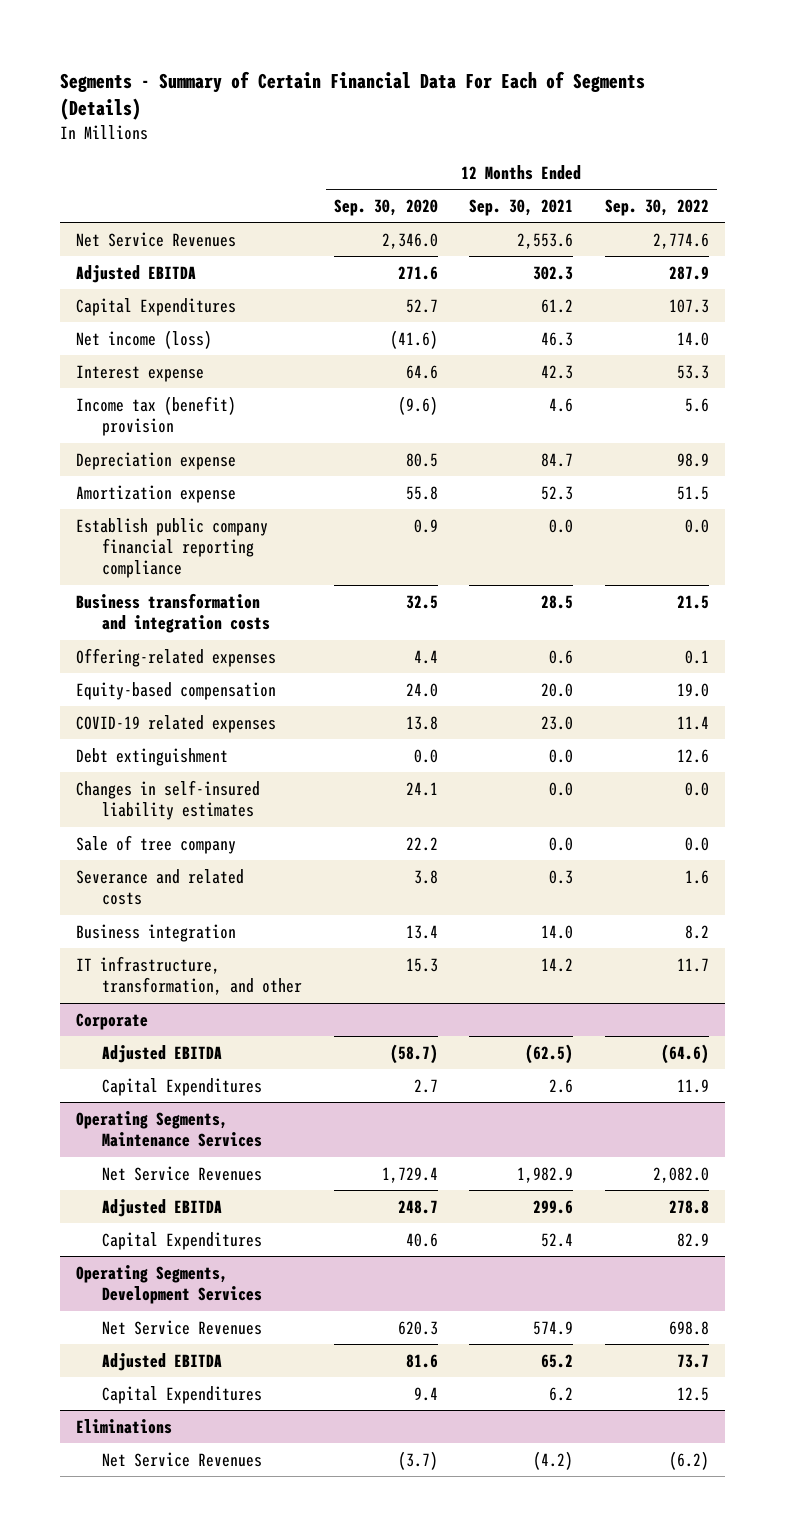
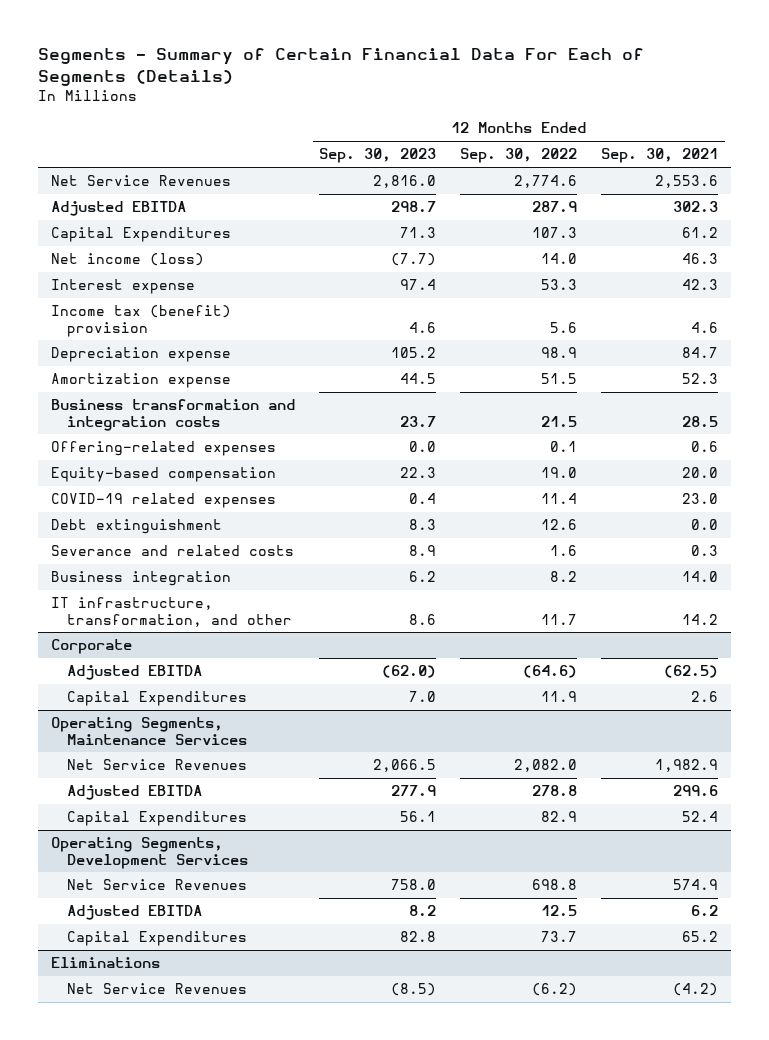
[333,198,438,216] Sep. 30, 2020 -> none
none -> [318,148,436,164] Sep. 30, 2023
[76,517,269,579] Establish public company financial reporting compliance -> none
[76,779,261,821] Changes in self-insured liability estimates -> none
[76,834,237,854] Sale of tree company -> none
[541,1353,574,1368] 65.2 -> [691,905,719,917] 6.2
[677,1353,710,1368] 73.7 -> [541,905,578,917] 12.5
[549,1386,574,1401] 6.2 -> [682,931,719,943] 65.2
[677,1386,710,1401] 12.5 -> [541,931,578,943] 73.7

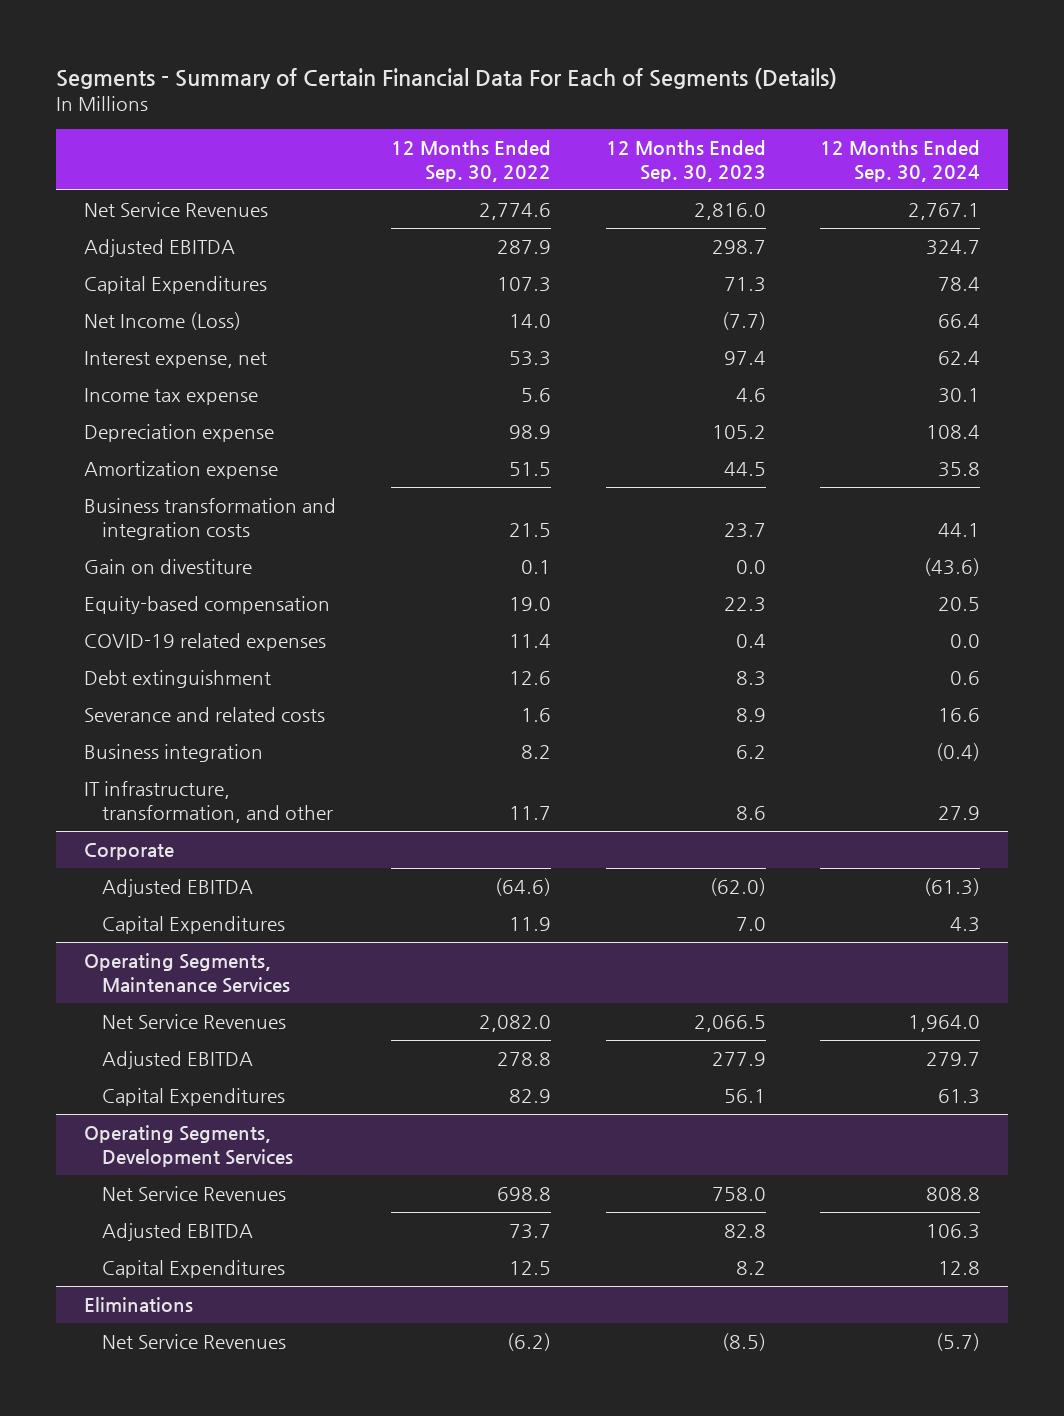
[601,148,719,164] Sep. 30, 2021 -> none
none -> [820,140,981,182] 12 Months Ended Sep. 30, 2024
[50,253,204,267] Net income (loss) -> [83,311,241,330] Net Income (Loss)
[50,279,195,295] Interest expense -> [83,350,267,368] Interest expense, net
[50,305,231,337] Income tax (benefit) provision -> [83,387,258,405] Income tax expense
[50,441,276,457] Offering-related expenses -> none
none -> [83,558,252,574] Gain on divestiture
[408,905,436,917] 8.2 -> [723,1223,766,1238] 82.8
[541,905,578,917] 12.5 -> [508,1223,551,1239] 73.7
[399,931,436,943] 82.8 -> [735,1260,766,1275] 8.2
[541,931,578,943] 73.7 -> [508,1260,551,1275] 12.5

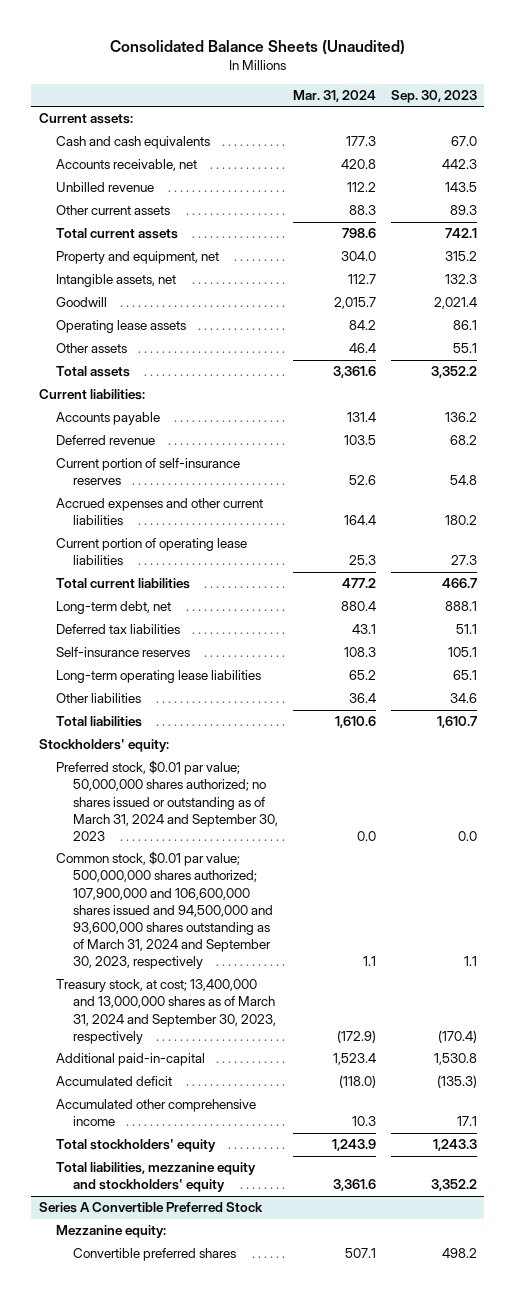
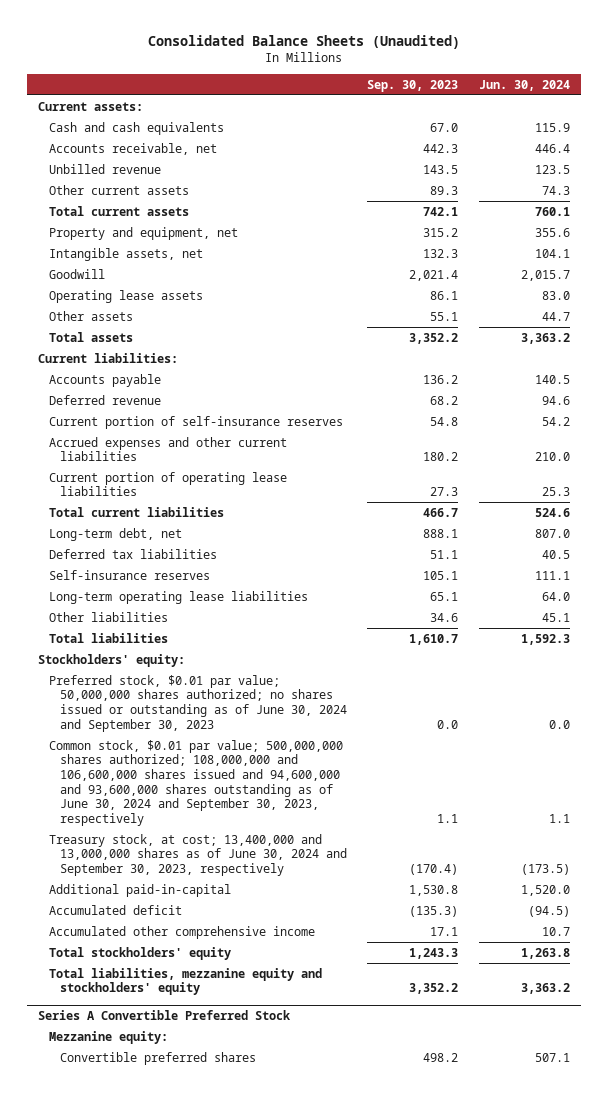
[292,90,376,103] Mar. 31, 2024 -> none
none -> [479,79,571,91] Jun. 30, 2024
[55,760,278,841] Preferred stock, $0.01 par value; 50,000,000 shares authorized; no shares issued or outstanding as of March 31, 2024 and September 30, 2023 -> [48,674,347,732] Preferred stock, $0.01 par value; 50,000,000 shares authorized; no shares issued or outstanding as of June 30, 2024 and September 30, 2023
[55,851,273,970] Common stock, $0.01 par value; 500,000,000 shares authorized; 107,900,000 and 106,600,000 shares issued and 94,500,000 and 93,600,000 shares outstanding as of March 31, 2024 and September 30, 2023, respectively -> [48,739,343,827] Common stock, $0.01 par value; 500,000,000 shares authorized; 108,000,000 and 106,600,000 shares issued and 94,600,000 and 93,600,000 shares outstanding as of June 30, 2024 and September 30, 2023, respectively
[55,979,276,1044] Treasury stock, at cost; 13,400,000 and 13,000,000 shares as of March 31, 2024 and September 30, 2023, respectively -> [48,833,347,877] Treasury stock, at cost; 13,400,000 and 13,000,000 shares as of June 30, 2024 and September 30, 2023, respectively

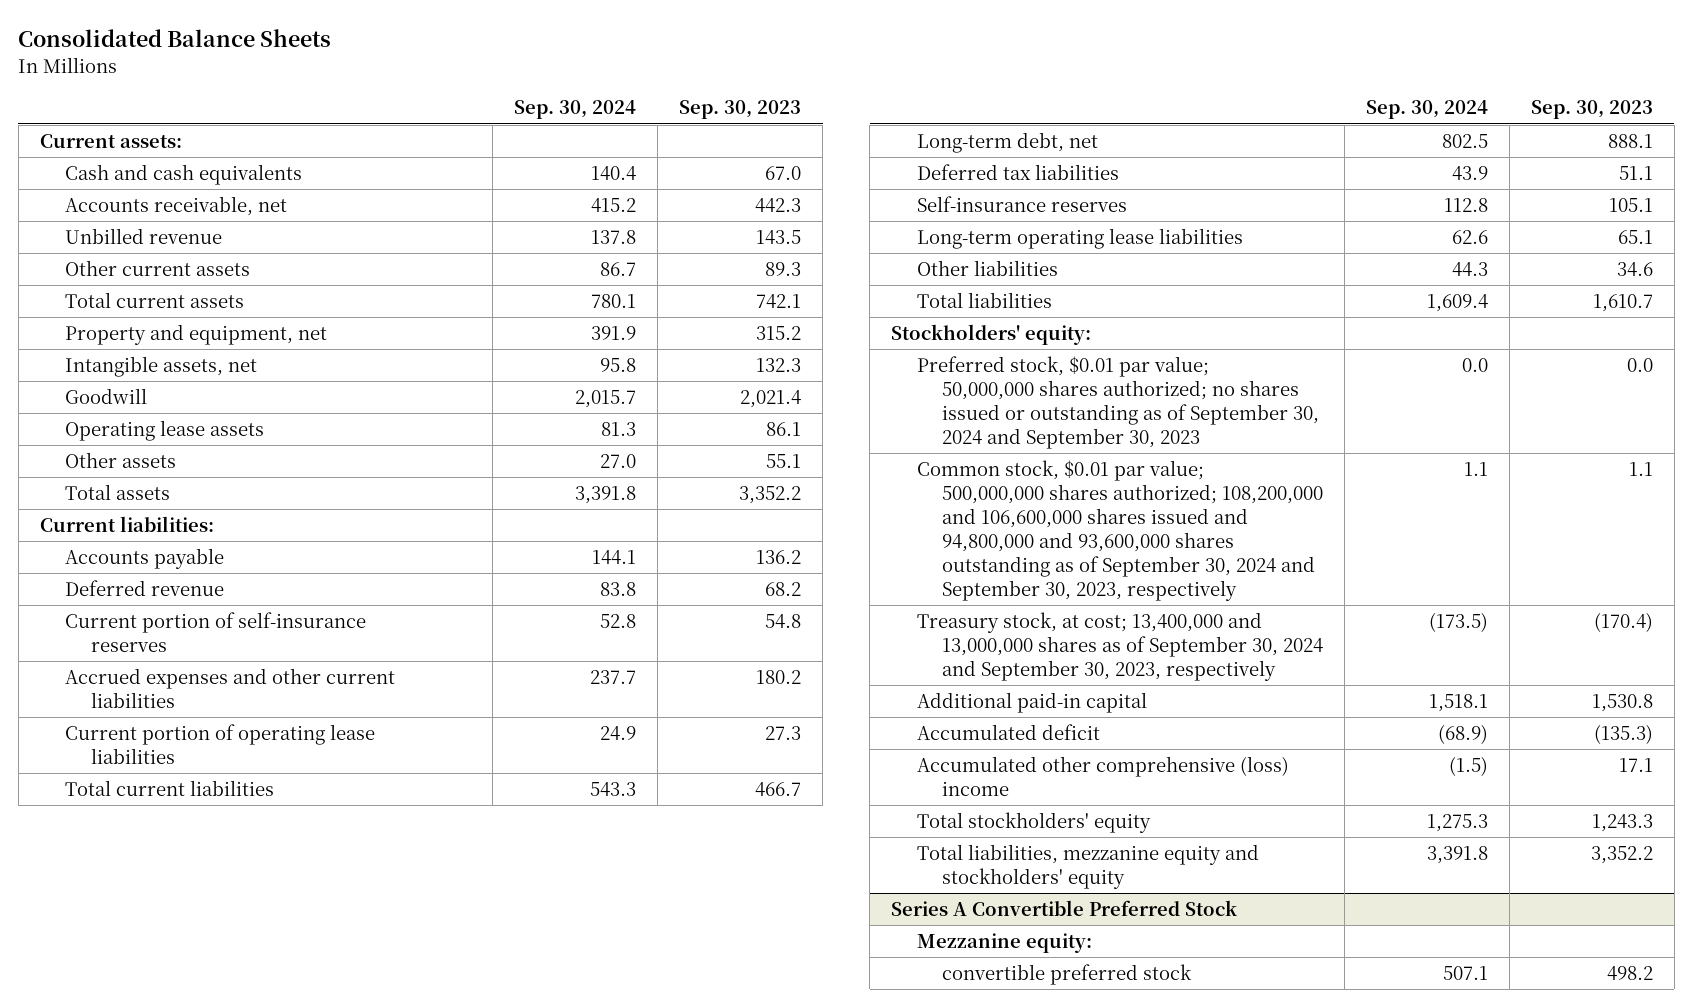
[148,34,461,49] Consolidated Balance Sheets (Unaudited) -> [18,29,332,48] Consolidated Balance Sheets
[479,79,571,91] Jun. 30, 2024 -> none
none -> [514,100,637,120] Sep. 30, 2024
[48,674,347,732] Preferred stock, $0.01 par value; 50,000,000 shares authorized; no shares issued or outstanding as of June 30, 2024 and September 30, 2023 -> [916,355,1319,449] Preferred stock, $0.01 par value; 50,000,000 shares authorized; no shares issued or outstanding as of September 30, 2024 and September 30, 2023
[48,739,343,827] Common stock, $0.01 par value; 500,000,000 shares authorized; 108,000,000 and 106,600,000 shares issued and 94,600,000 and 93,600,000 shares outstanding as of June 30, 2024 and September 30, 2023, respectively -> [916,459,1323,601] Common stock, $0.01 par value; 500,000,000 shares authorized; 108,200,000 and 106,600,000 shares issued and 94,800,000 and 93,600,000 shares outstanding as of September 30, 2024 and September 30, 2023, respectively
[48,833,347,877] Treasury stock, at cost; 13,400,000 and 13,000,000 shares as of June 30, 2024 and September 30, 2023, respectively -> [916,611,1323,681] Treasury stock, at cost; 13,400,000 and 13,000,000 shares as of September 30, 2024 and September 30, 2023, respectively
[48,883,231,897] Additional paid-in-capital -> [916,691,1147,713] Additional paid-in capital
[48,925,315,939] Accumulated other comprehensive income -> [916,755,1289,796] Accumulated other comprehensive (loss) income
[59,1051,256,1065] Convertible preferred shares -> [941,963,1192,985] convertible preferred stock

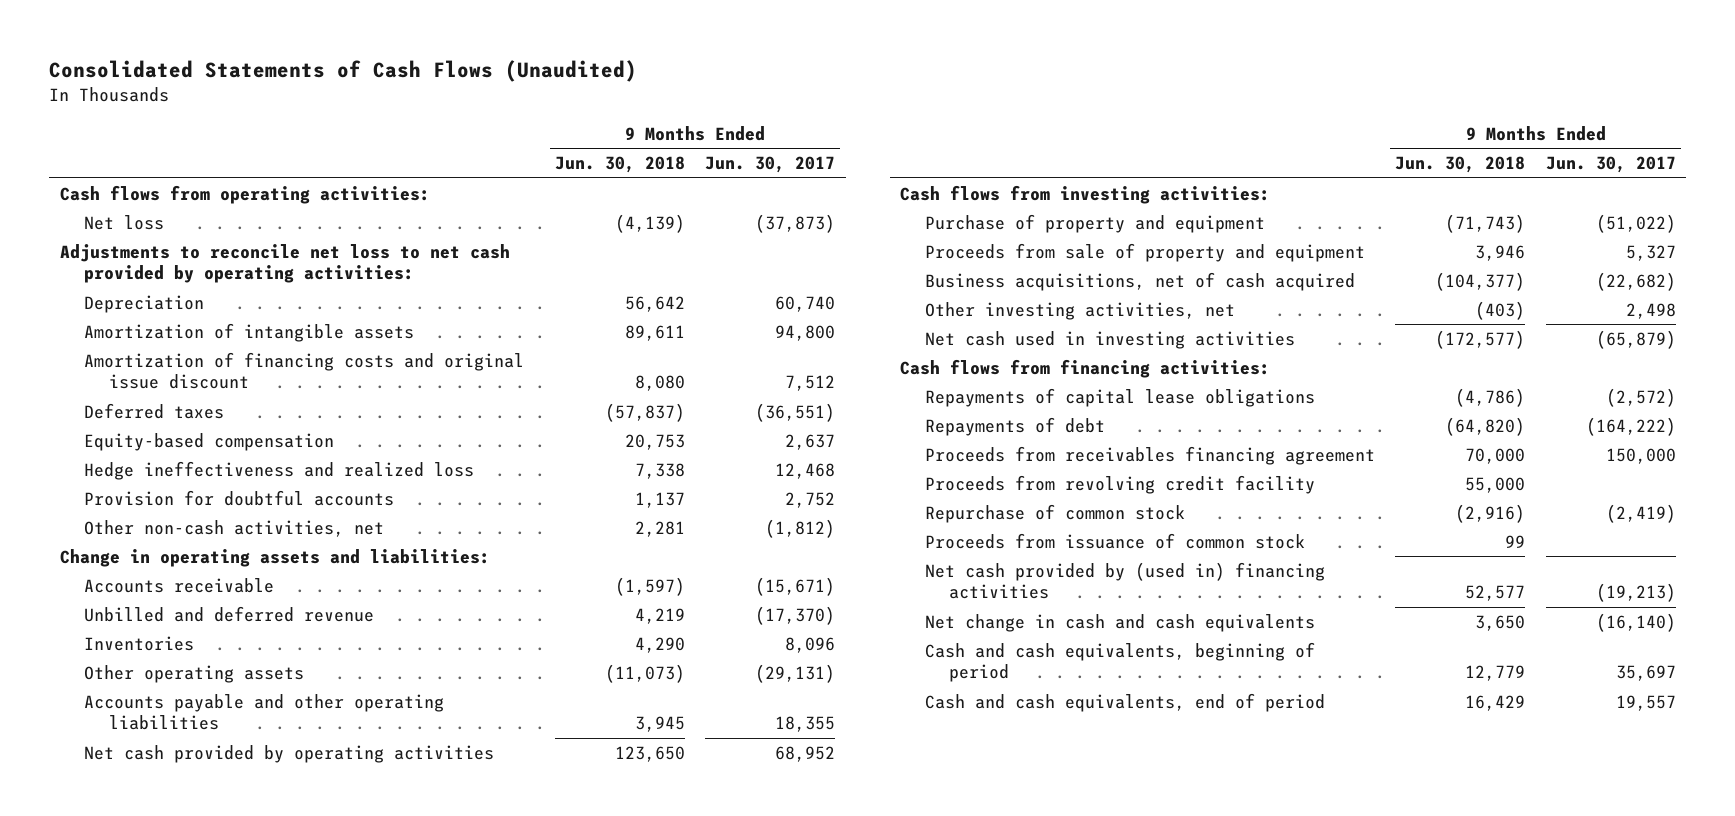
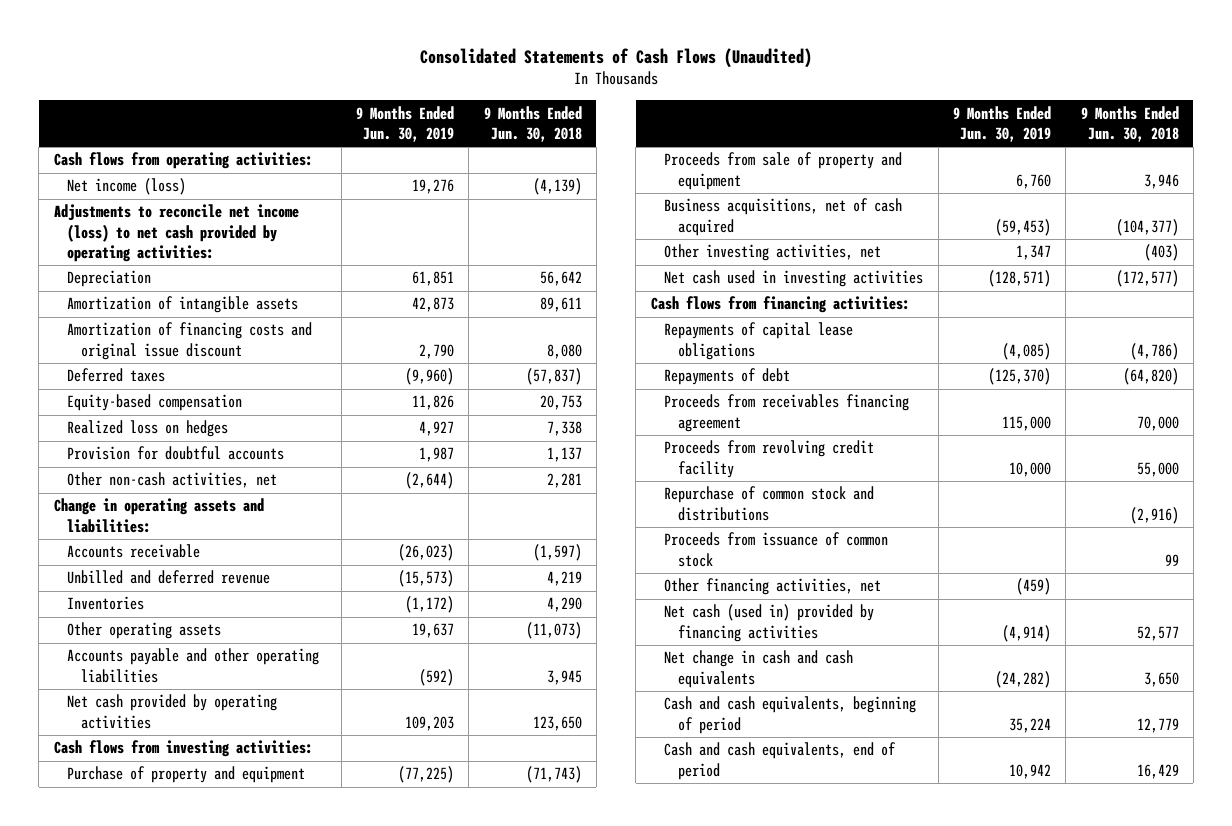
[705,156,836,174] Jun. 30, 2017 -> none
none -> [355,105,454,142] 9 Months Ended Jun. 30, 2019
[84,214,165,230] Net loss -> [67,178,187,196] Net income (loss)
[59,243,510,284] Adjustments to reconcile net loss to net cash provided by operating activities: -> [53,204,299,262] Adjustments to reconcile net income (loss) to net cash provided by operating activities:
[84,460,475,480] Hedge ineffectiveness and realized loss -> [67,420,229,438] Realized loss on hedges
[924,503,1185,523] Repurchase of common stock -> [664,486,875,521] Repurchase of common stock and distributions
none -> [664,578,882,596] Other financing activities, net
[924,561,1325,600] Net cash provided by (used in) financing activities -> [664,604,875,642] Net cash (used in) provided by financing activities

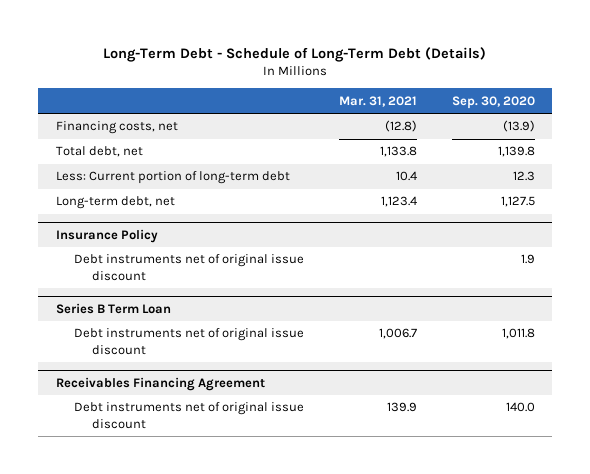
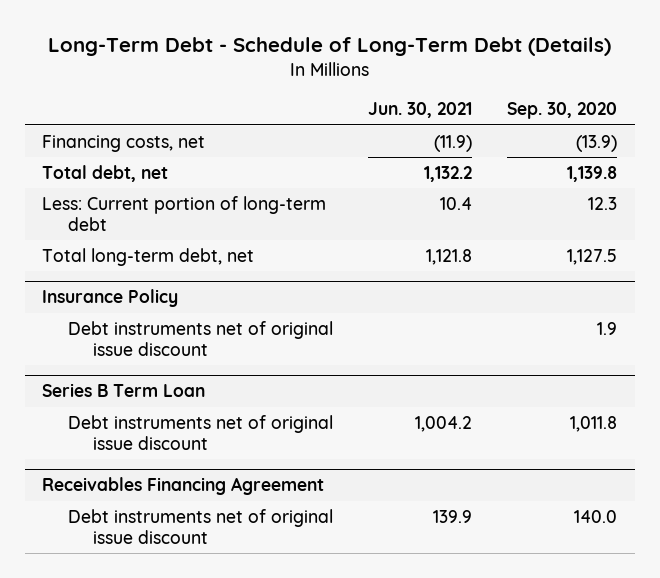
[338,95,417,107] Mar. 31, 2021 -> none
none -> [368,102,473,119] Jun. 30, 2021
[55,196,175,210] Long-term debt, net -> [42,247,255,266] Total long-term debt, net

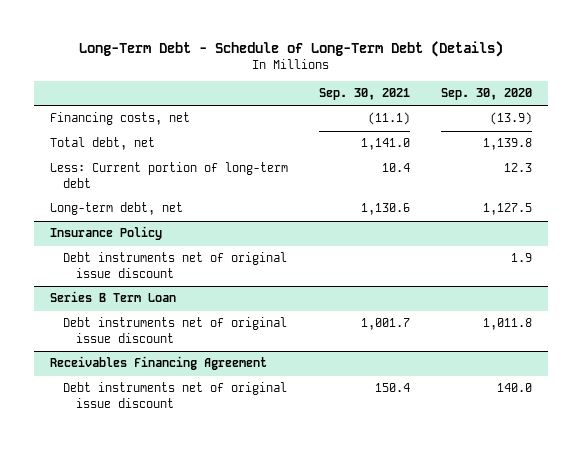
[368,102,473,119] Jun. 30, 2021 -> none
none -> [319,88,411,101] Sep. 30, 2021
[42,247,255,266] Total long-term debt, net -> [49,202,183,216] Long-term debt, net

